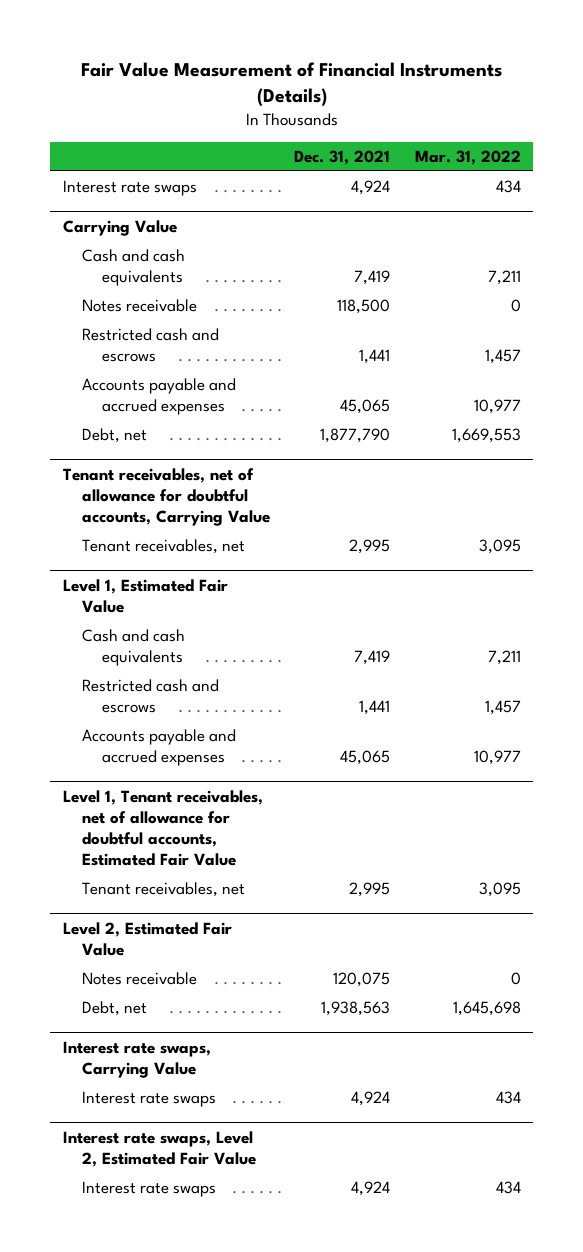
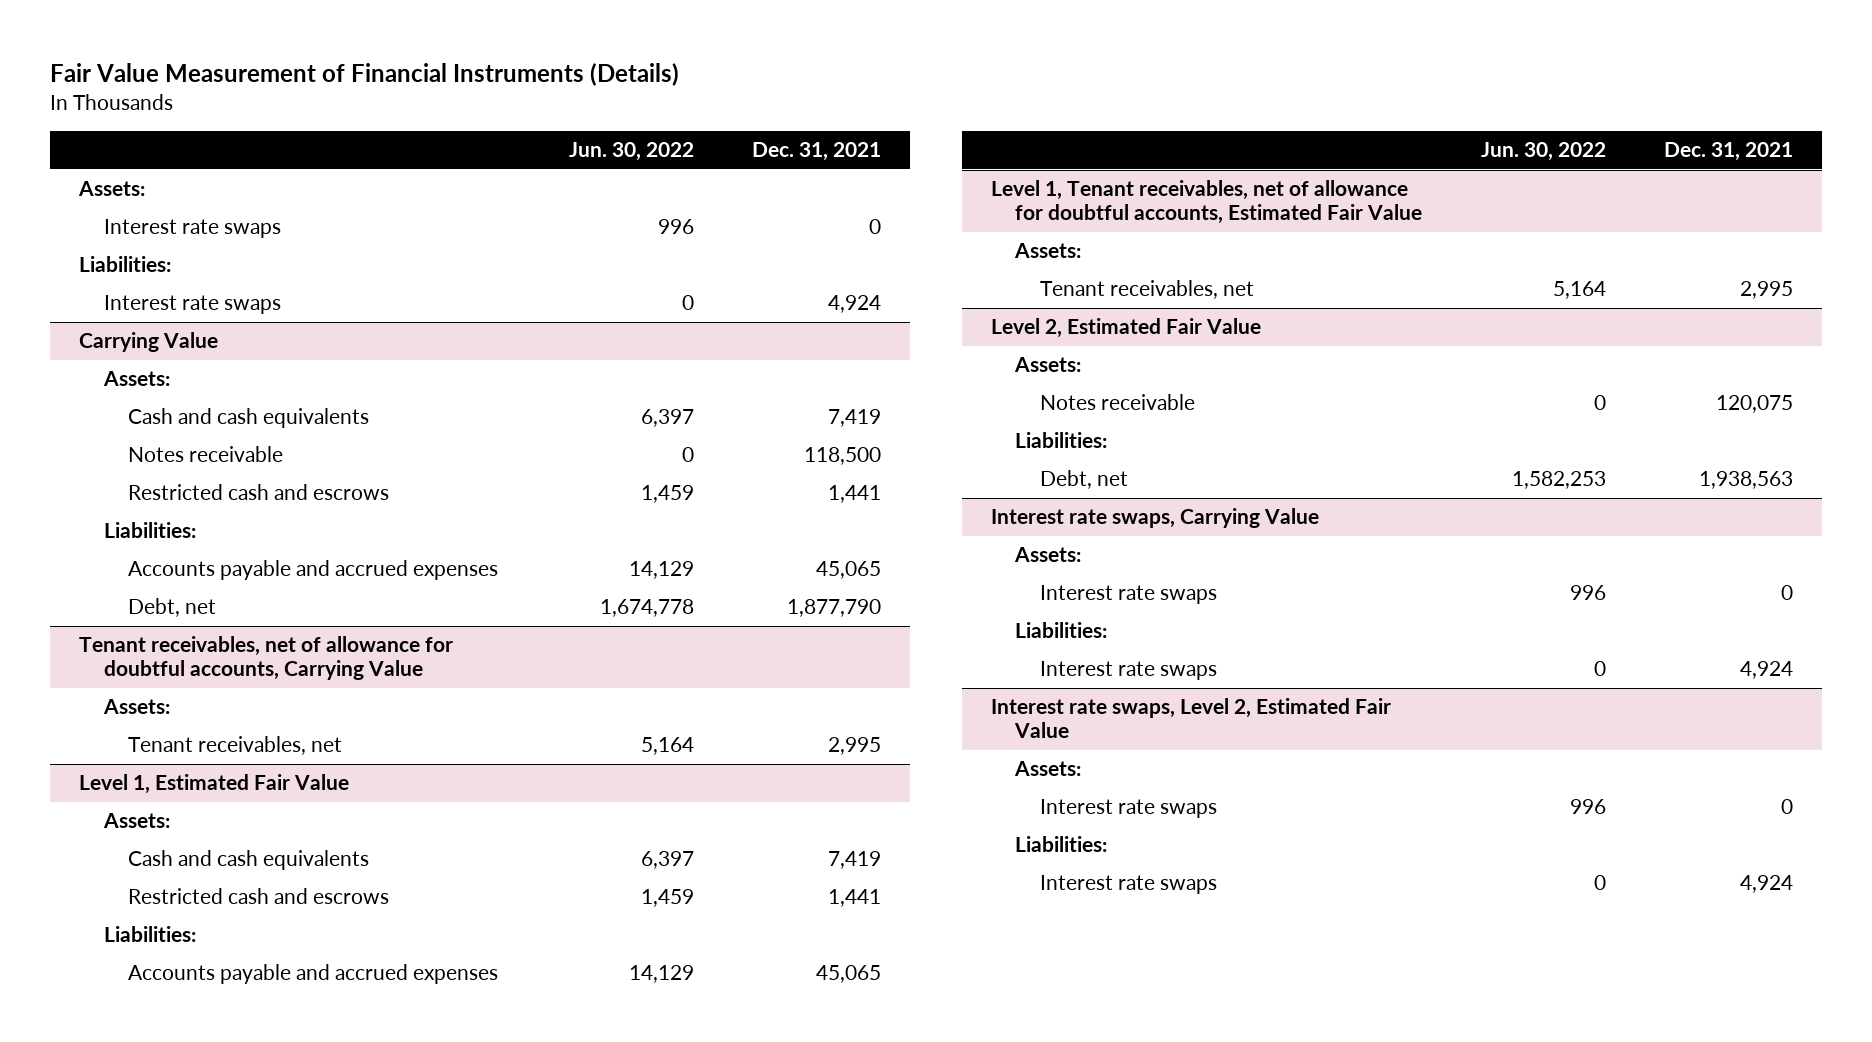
[414,149,521,165] Mar. 31, 2022 -> none
none -> [568,142,694,162] Jun. 30, 2022
none -> [78,181,146,197] Assets:
none -> [103,219,281,239] Interest rate swaps
none -> [79,256,172,273] Liabilities:
none -> [102,371,170,387] Assets:
none -> [103,522,196,539] Liabilities:
none -> [102,699,170,715] Assets:
none -> [102,813,170,829] Assets:
none -> [103,926,196,943] Liabilities:
none -> [1014,243,1082,259] Assets:
none -> [1014,357,1082,373] Assets:
none -> [1015,432,1108,449] Liabilities:
none -> [1014,547,1082,563] Assets:
none -> [1039,585,1217,605] Interest rate swaps
none -> [1015,622,1108,639] Liabilities:
none -> [1014,761,1082,777] Assets:
none -> [1039,799,1217,819] Interest rate swaps
none -> [1015,836,1108,853] Liabilities:

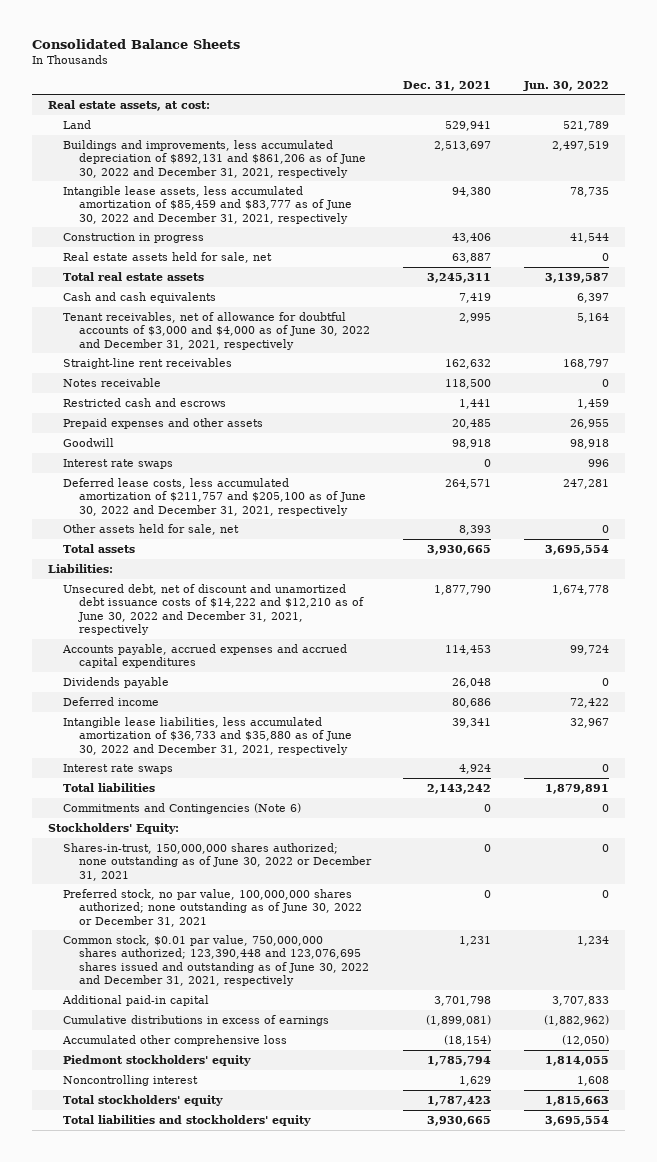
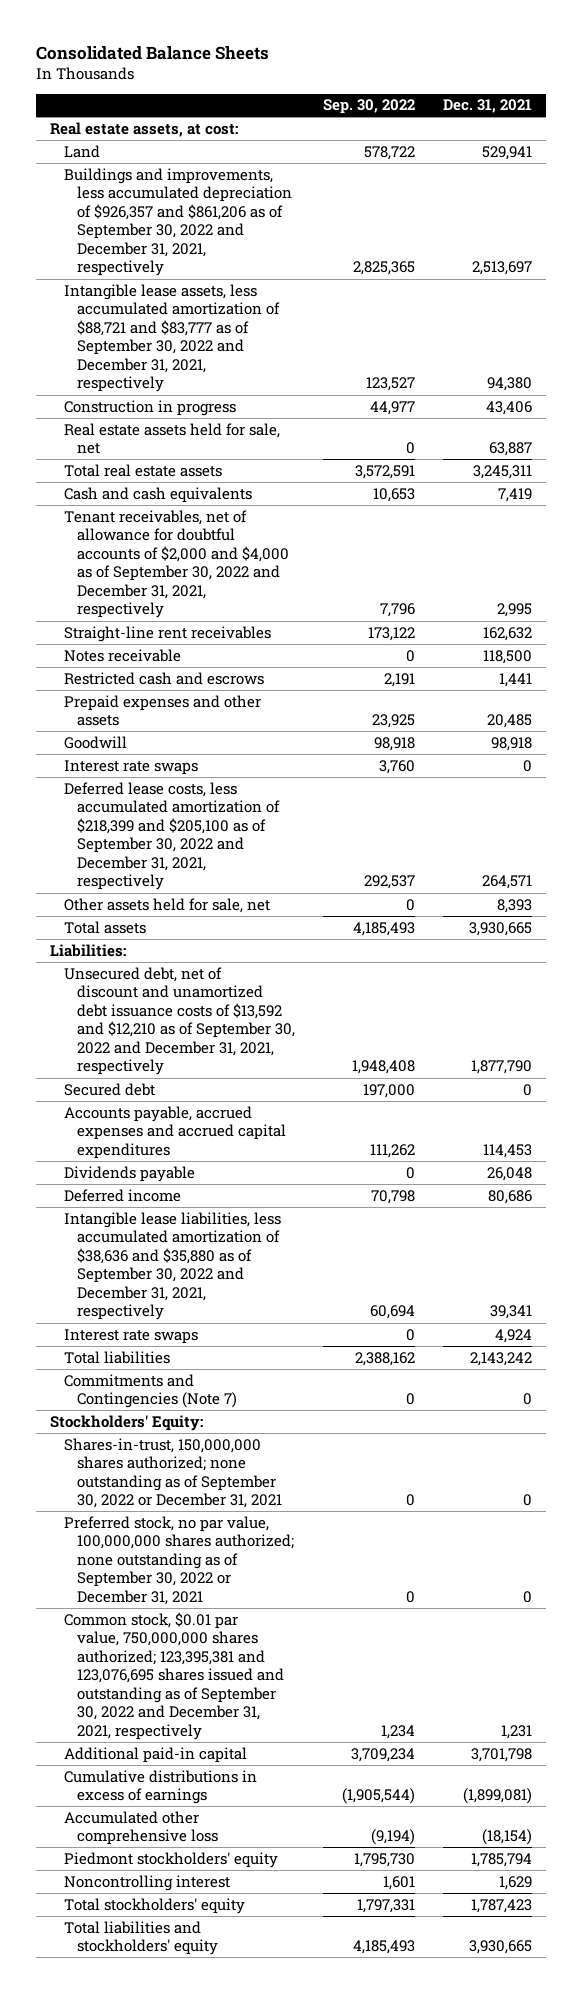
[522,80,609,91] Jun. 30, 2022 -> none
none -> [323,99,416,115] Sep. 30, 2022
[63,139,366,178] Buildings and improvements, less accumulated depreciation of $892,131 and $861,206 as of June 30, 2022 and December 31, 2021, respectively -> [63,167,293,277] Buildings and improvements, less accumulated depreciation of $926,357 and $861,206 as of September 30, 2022 and December 31, 2021, respectively
[63,185,352,224] Intangible lease assets, less accumulated amortization of $85,459 and $83,777 as of June 30, 2022 and December 31, 2021, respectively -> [63,283,281,393] Intangible lease assets, less accumulated amortization of $88,721 and $83,777 as of September 30, 2022 and December 31, 2021, respectively
[63,311,370,350] Tenant receivables, net of allowance for doubtful accounts of $3,000 and $4,000 as of June 30, 2022 and December 31, 2021, respectively -> [63,509,290,619] Tenant receivables, net of allowance for doubtful accounts of $2,000 and $4,000 as of September 30, 2022 and December 31, 2021, respectively
[63,477,366,516] Deferred lease costs, less accumulated amortization of $211,757 and $205,100 as of June 30, 2022 and December 31, 2021, respectively -> [63,781,281,891] Deferred lease costs, less accumulated amortization of $218,399 and $205,100 as of September 30, 2022 and December 31, 2021, respectively
[63,583,364,636] Unsecured debt, net of discount and unamortized debt issuance costs of $14,222 and $12,210 as of June 30, 2022 and December 31, 2021, respectively -> [63,966,296,1076] Unsecured debt, net of discount and unamortized debt issuance costs of $13,592 and $12,210 as of September 30, 2022 and December 31, 2021, respectively
none -> [63,1082,155,1096] Secured debt
[63,716,352,755] Intangible lease liabilities, less accumulated amortization of $36,733 and $35,880 as of June 30, 2022 and December 31, 2021, respectively -> [63,1211,281,1321] Intangible lease liabilities, less accumulated amortization of $38,636 and $35,880 as of September 30, 2022 and December 31, 2021, respectively
[63,802,302,814] Commitments and Contingencies (Note 6) -> [63,1373,238,1409] Commitments and Contingencies (Note 7)
[63,842,372,881] Shares-in-trust, 150,000,000 shares authorized; none outstanding as of June 30, 2022 or December 31, 2021 -> [63,1437,283,1509] Shares-in-trust, 150,000,000 shares authorized; none outstanding as of September 30, 2022 or December 31, 2021
[63,888,362,927] Preferred stock, no par value, 100,000,000 shares authorized; none outstanding as of June 30, 2022 or December 31, 2021 -> [63,1515,295,1605] Preferred stock, no par value, 100,000,000 shares authorized; none outstanding as of September 30, 2022 or December 31, 2021
[63,934,369,987] Common stock, $0.01 par value, 750,000,000 shares authorized; 123,390,448 and 123,076,695 shares issued and outstanding as of June 30, 2022 and December 31, 2021, respectively -> [63,1611,285,1741] Common stock, $0.01 par value, 750,000,000 shares authorized; 123,395,381 and 123,076,695 shares issued and outstanding as of September 30, 2022 and December 31, 2021, respectively

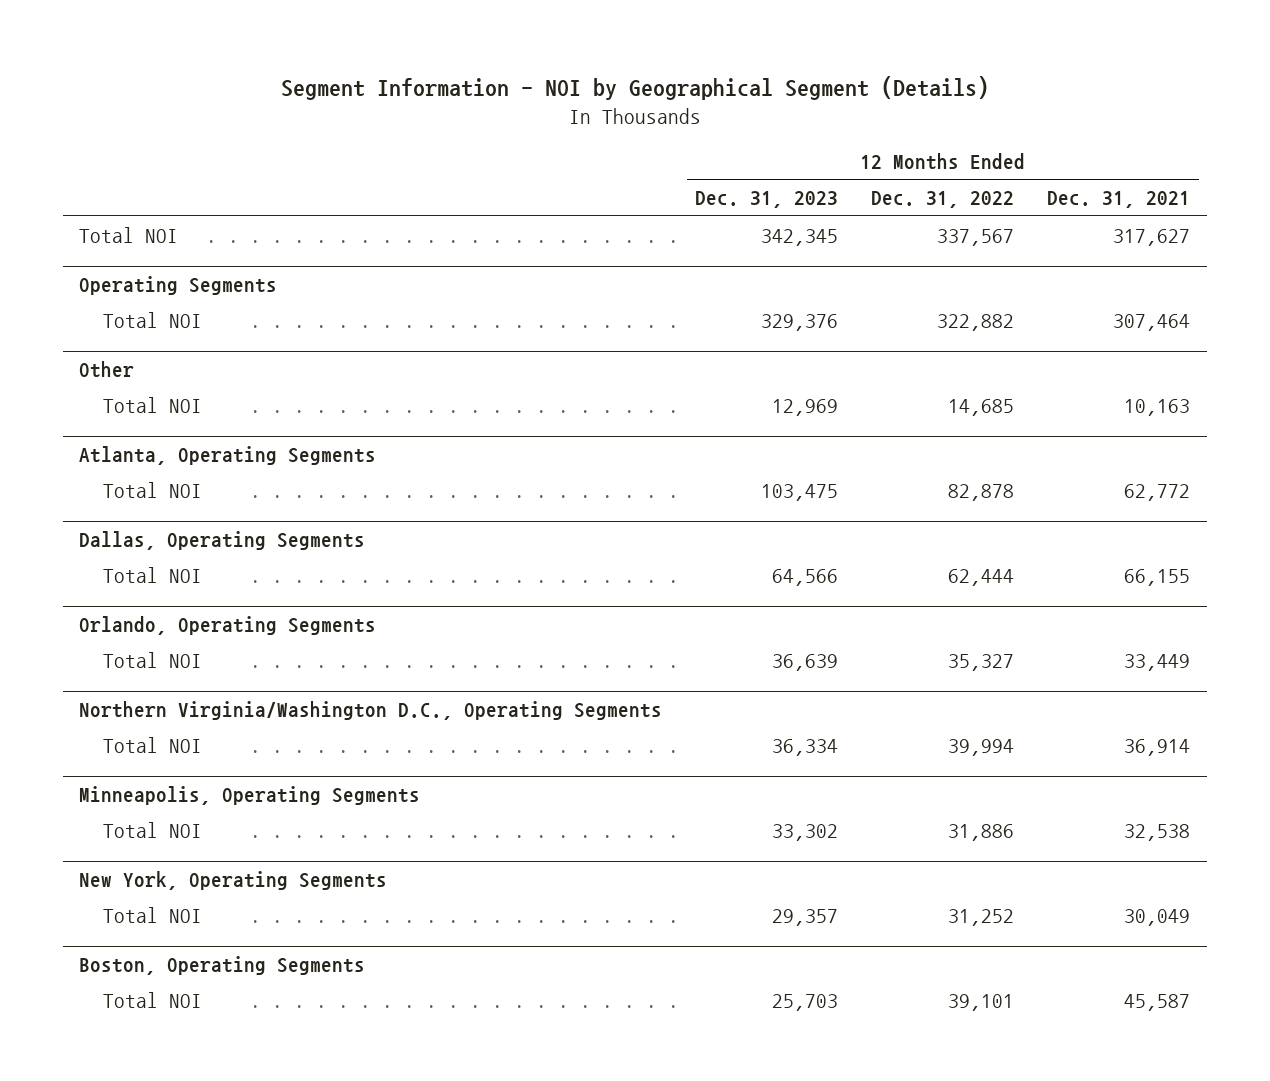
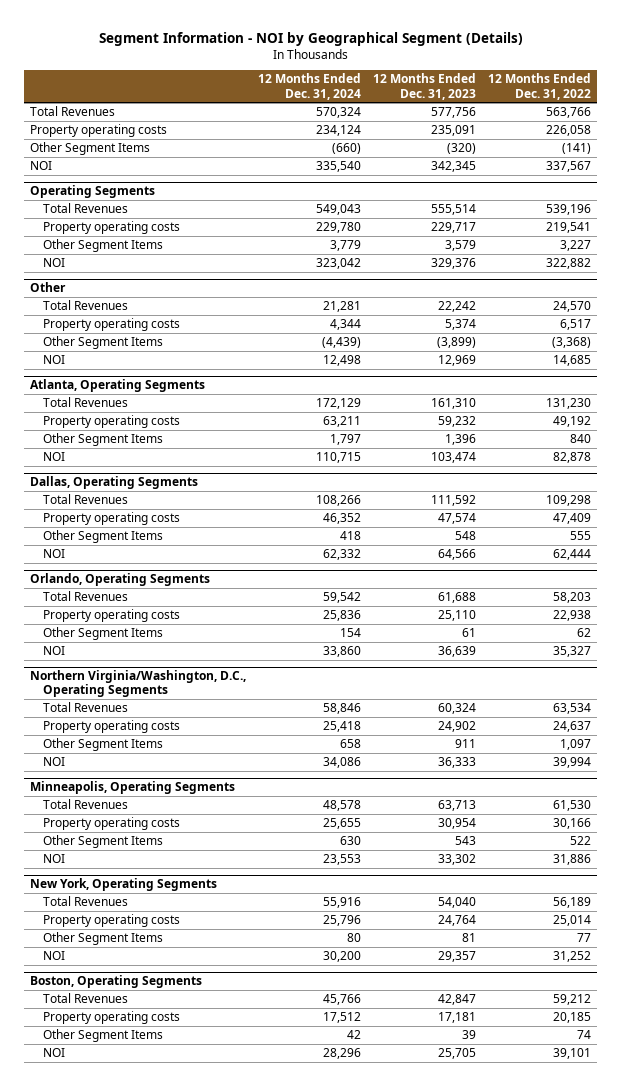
[1047,191,1191,209] Dec. 31, 2021 -> none
none -> [258,73,362,100] 12 Months Ended Dec. 31, 2024
none -> [30,106,116,117] Total Revenues
none -> [30,124,168,138] Property operating costs
none -> [30,142,151,156] Other Segment Items
[79,226,179,243] Total NOI -> [30,161,53,171] NOI
none -> [43,203,129,214] Total Revenues
none -> [43,221,181,235] Property operating costs
none -> [43,239,164,253] Other Segment Items
[103,311,203,328] Total NOI -> [43,258,66,268] NOI
none -> [43,300,129,311] Total Revenues
none -> [43,318,181,332] Property operating costs
none -> [43,336,164,350] Other Segment Items
[103,396,203,413] Total NOI -> [43,355,66,365] NOI
none -> [43,397,129,408] Total Revenues
none -> [43,415,181,429] Property operating costs
none -> [43,433,164,447] Other Segment Items
[103,481,203,498] Total NOI -> [43,452,66,462] NOI
[761,483,839,501] 103,475 -> [431,452,477,464] 103,474
none -> [43,494,129,505] Total Revenues
none -> [43,512,181,526] Property operating costs
none -> [43,530,164,544] Other Segment Items
[103,566,203,583] Total NOI -> [43,549,66,559] NOI
none -> [43,591,129,602] Total Revenues
none -> [43,609,181,623] Property operating costs
none -> [43,627,164,641] Other Segment Items
[103,651,203,668] Total NOI -> [43,646,66,656] NOI
[79,700,663,720] Northern Virginia/Washington D.C., Operating Segments -> [30,670,247,698] Northern Virginia/Washington, D.C., Operating Segments
none -> [43,702,129,713] Total Revenues
none -> [43,720,181,734] Property operating costs
none -> [43,738,164,752] Other Segment Items
[103,736,203,753] Total NOI -> [43,757,66,767] NOI
[772,738,839,756] 36,334 -> [438,757,477,769] 36,333
none -> [43,799,129,810] Total Revenues
none -> [43,817,181,831] Property operating costs
none -> [43,835,164,849] Other Segment Items
[103,821,203,838] Total NOI -> [43,854,66,864] NOI
none -> [43,896,129,907] Total Revenues
none -> [43,914,181,928] Property operating costs
none -> [43,932,164,946] Other Segment Items
[103,906,203,923] Total NOI -> [43,951,66,961] NOI
none -> [43,993,129,1004] Total Revenues
none -> [43,1011,181,1025] Property operating costs
none -> [43,1029,164,1043] Other Segment Items
[103,991,203,1008] Total NOI -> [43,1048,66,1058] NOI
[772,993,839,1011] 25,703 -> [438,1048,477,1060] 25,705

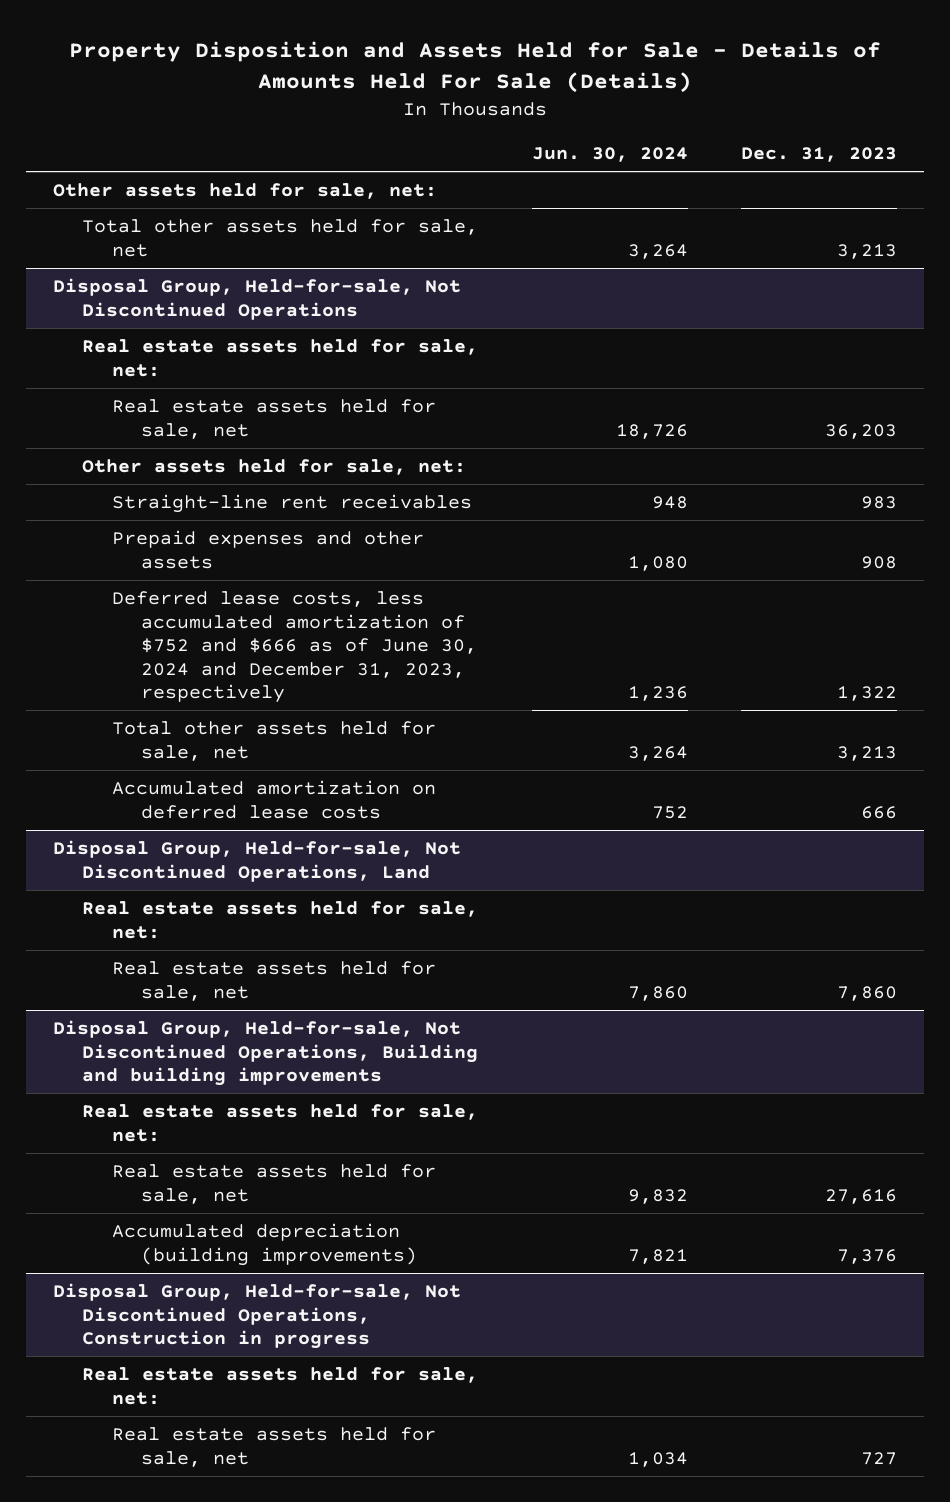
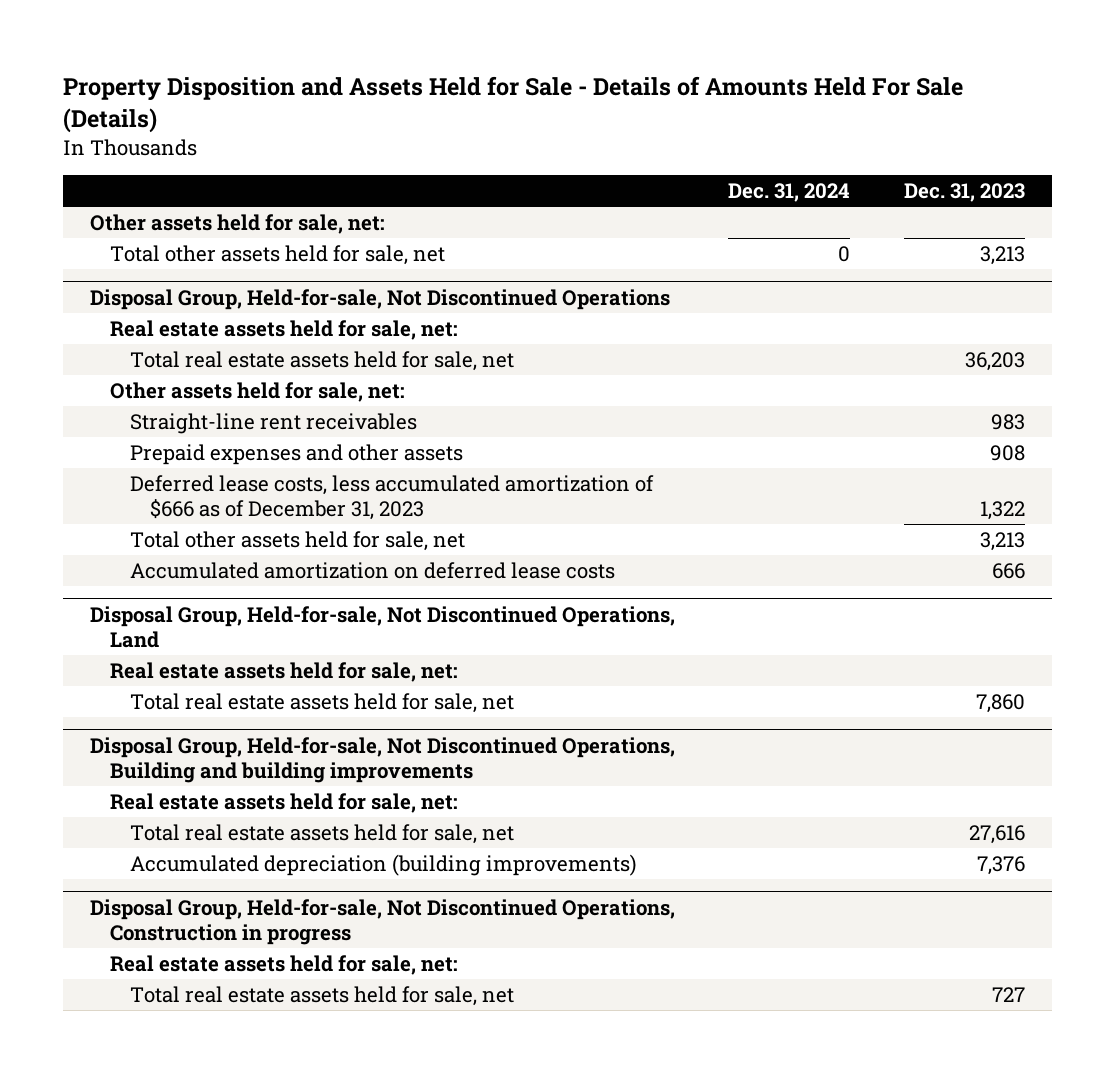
[531,146,688,162] Jun. 30, 2024 -> none
none -> [728,183,851,203] Dec. 31, 2024
[111,399,436,439] Real estate assets held for sale, net -> [129,350,514,371] Total real estate assets held for sale, net
[111,591,478,704] Deferred lease costs, less accumulated amortization of $752 and $666 as of June 30, 2024 and December 31, 2023, respectively -> [129,474,654,521] Deferred lease costs, less accumulated amortization of $666 as of December 31, 2023
[111,961,436,1001] Real estate assets held for sale, net -> [129,692,514,713] Total real estate assets held for sale, net
[111,1164,436,1204] Real estate assets held for sale, net -> [129,823,514,844] Total real estate assets held for sale, net
[111,1427,436,1467] Real estate assets held for sale, net -> [129,985,514,1006] Total real estate assets held for sale, net

